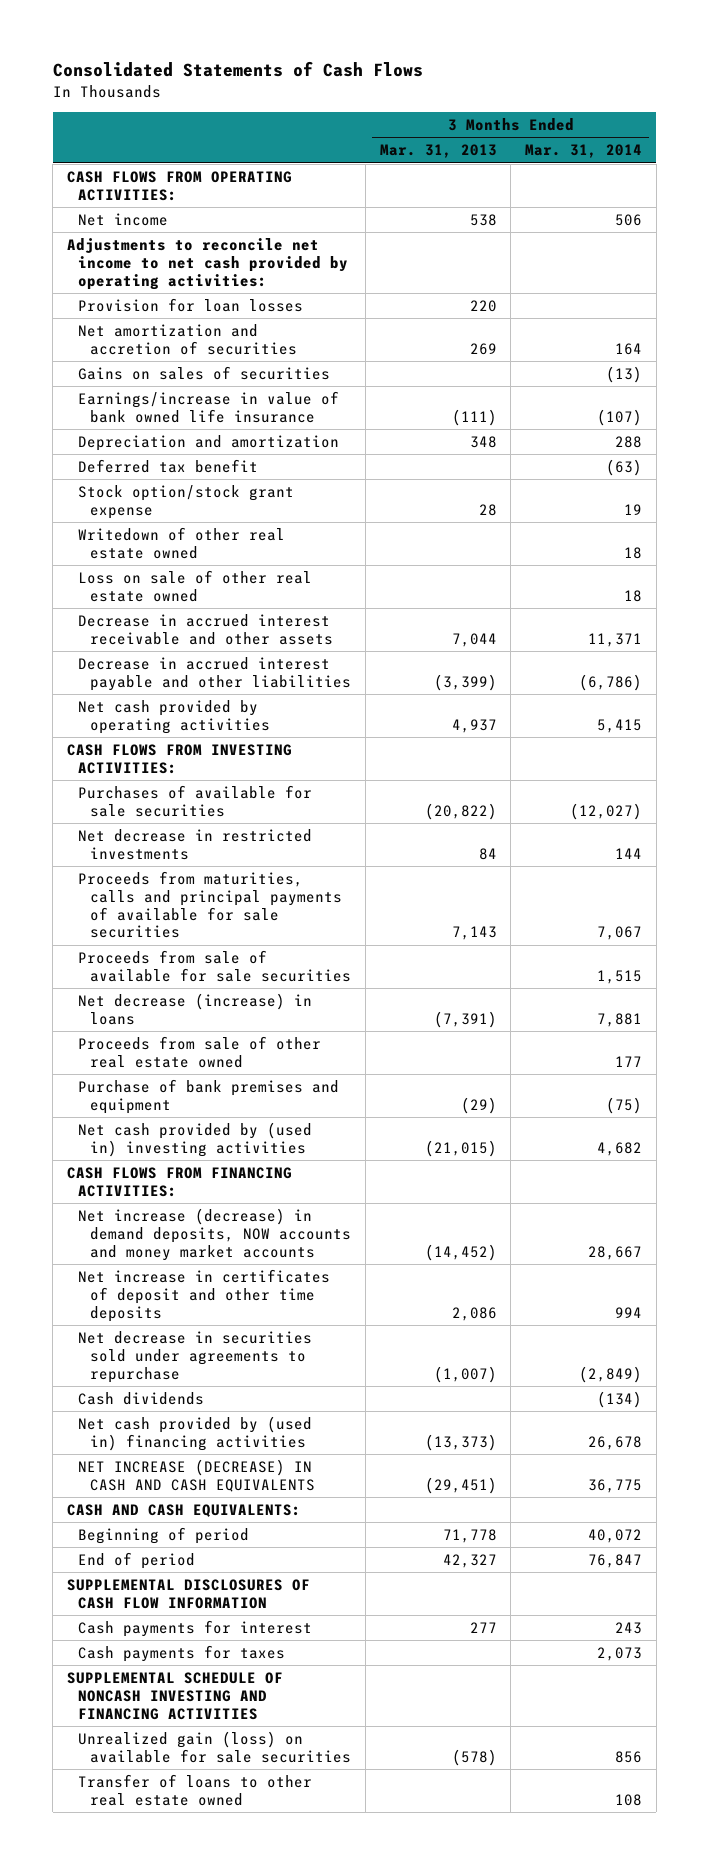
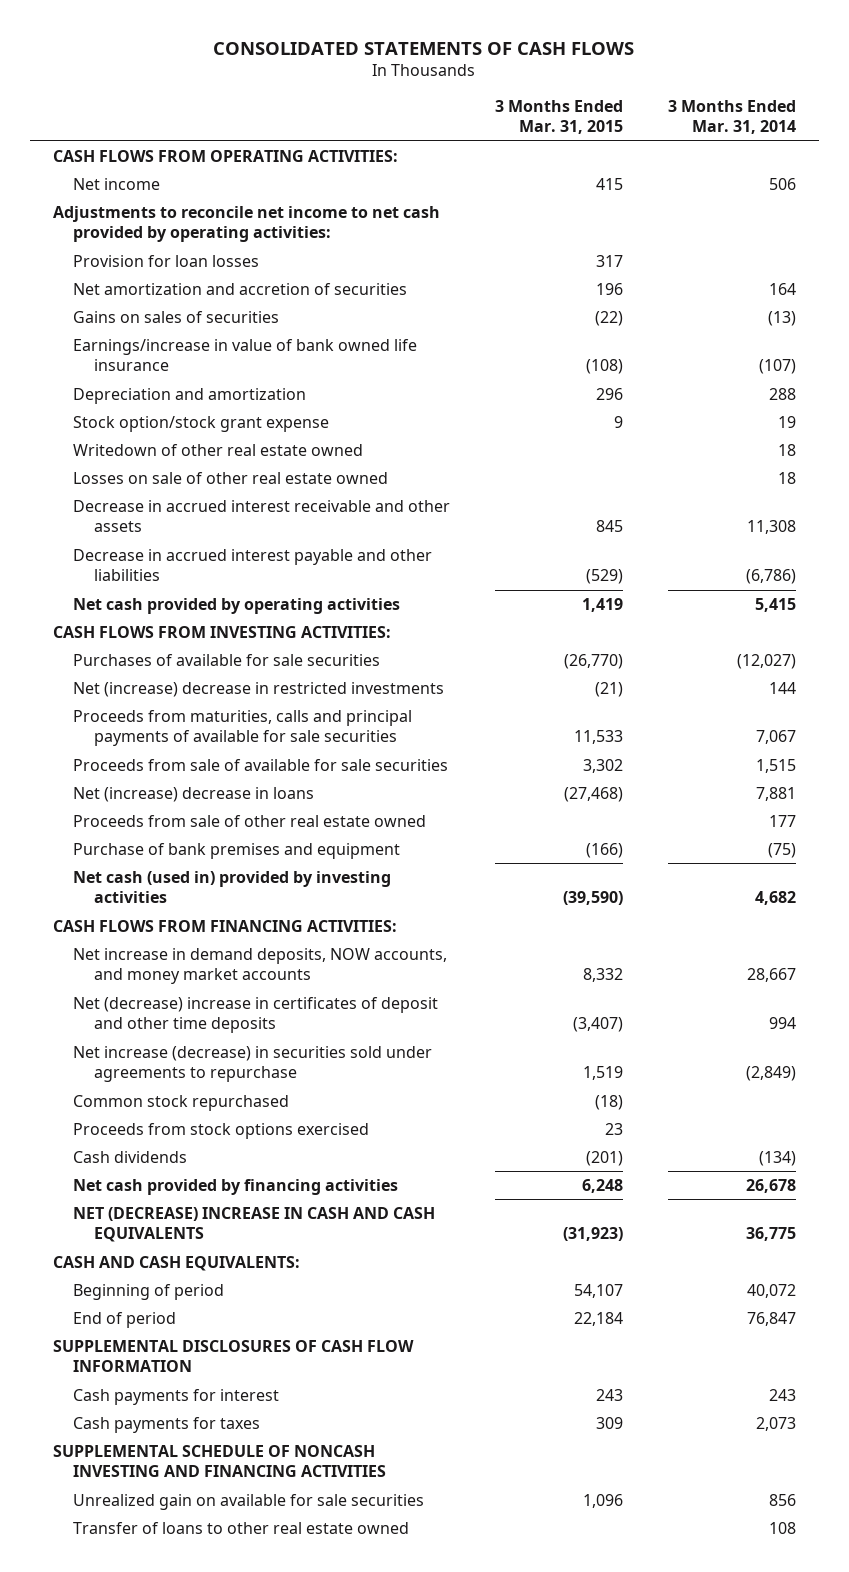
[52,61,423,78] Consolidated Statements of Cash Flows -> [213,41,635,55] CONSOLIDATED STATEMENTS OF CASH FLOWS
[379,144,497,159] Mar. 31, 2013 -> none
none -> [495,100,624,135] 3 Months Ended Mar. 31, 2015
[78,459,259,474] Deferred tax benefit -> none
[78,570,313,602] Loss on sale of other real estate owned -> [73,471,389,484] Losses on sale of other real estate owned
[587,632,642,647] 11,371 -> [747,520,797,535] 11,308
[78,829,313,860] Net decrease in restricted investments -> [73,681,445,697] Net (increase) decrease in restricted investments
[78,993,313,1025] Net decrease (increase) in loans -> [73,786,315,802] Net (increase) decrease in loans
[78,1122,313,1157] Net cash provided by (used in) investing activities -> [73,870,392,904] Net cash (used in) provided by investing activities
[78,1208,352,1261] Net increase (decrease) in demand deposits, NOW accounts and money market accounts -> [73,947,448,985] Net increase in demand deposits, NOW accounts, and money market accounts
[78,1269,331,1322] Net increase in certificates of deposit and other time deposits -> [73,996,439,1034] Net (decrease) increase in certificates of deposit and other time deposits
[78,1331,313,1383] Net decrease in securities sold under agreements to repurchase -> [73,1045,433,1083] Net increase (decrease) in securities sold under agreements to repurchase
none -> [73,1094,290,1111] Common stock repurchased
none -> [73,1122,370,1139] Proceeds from stock options exercised
[78,1416,313,1451] Net cash provided by (used in) financing activities -> [73,1178,399,1195] Net cash provided by financing activities
[78,1459,316,1492] NET INCREASE (DECREASE) IN CASH AND CASH EQUIVALENTS -> [73,1206,436,1243] NET (DECREASE) INCREASE IN CASH AND CASH EQUIVALENTS
[78,1731,352,1763] Unrealized gain (loss) on available for sale securities -> [73,1493,425,1510] Unrealized gain on available for sale securities

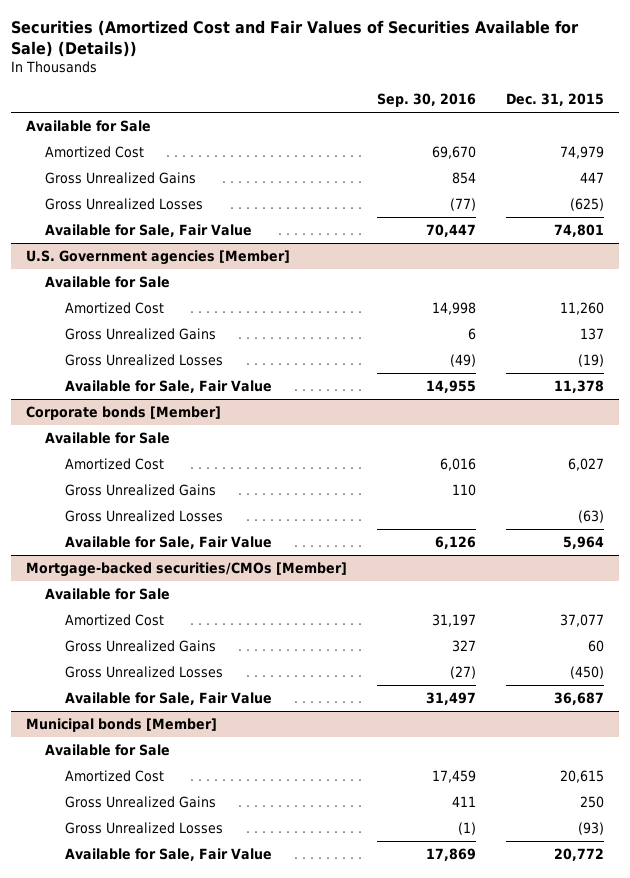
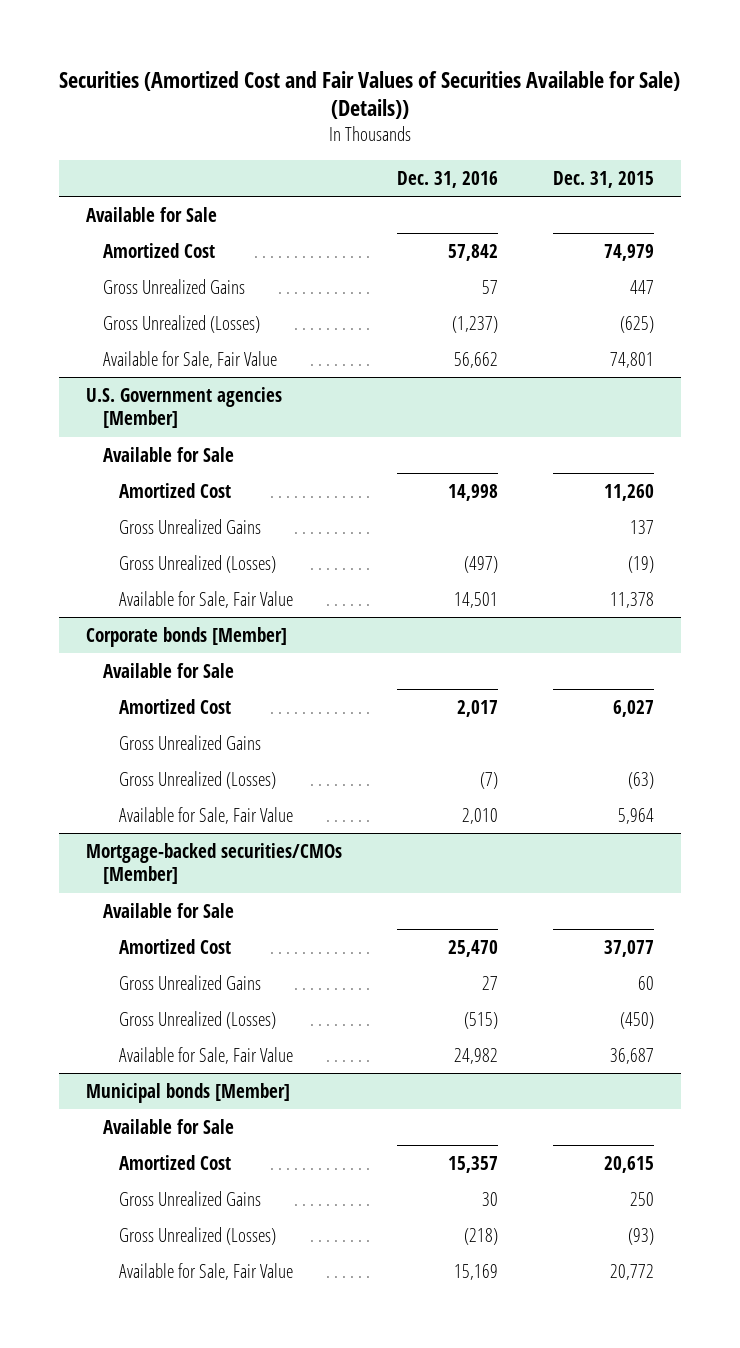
[377,93,477,108] Sep. 30, 2016 -> none
none -> [397,170,499,188] Dec. 31, 2016
[45,198,204,211] Gross Unrealized Losses -> [102,314,260,333] Gross Unrealized (Losses)
[64,354,223,367] Gross Unrealized Losses -> [119,554,277,573] Gross Unrealized (Losses)
[64,510,223,523] Gross Unrealized Losses -> [119,770,277,789] Gross Unrealized (Losses)
[64,666,223,679] Gross Unrealized Losses -> [119,1010,277,1029] Gross Unrealized (Losses)
[64,822,223,835] Gross Unrealized Losses -> [119,1226,277,1245] Gross Unrealized (Losses)

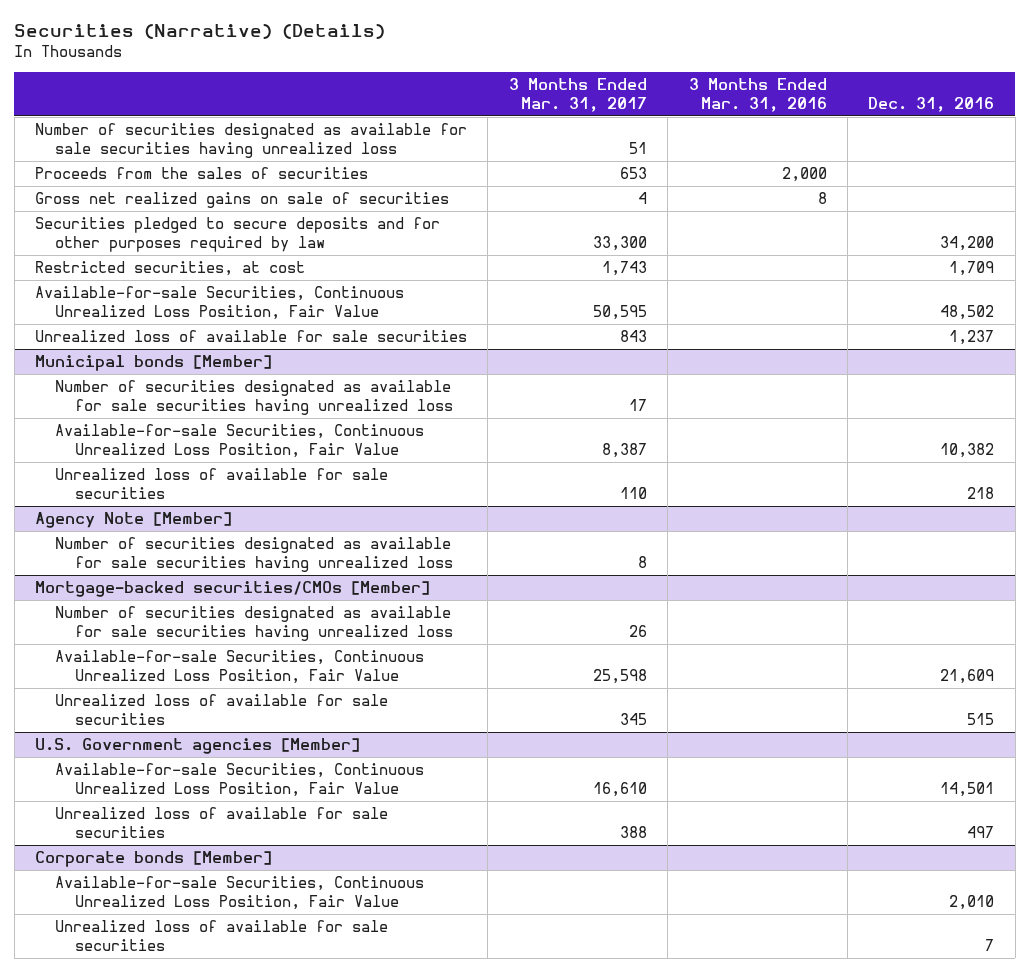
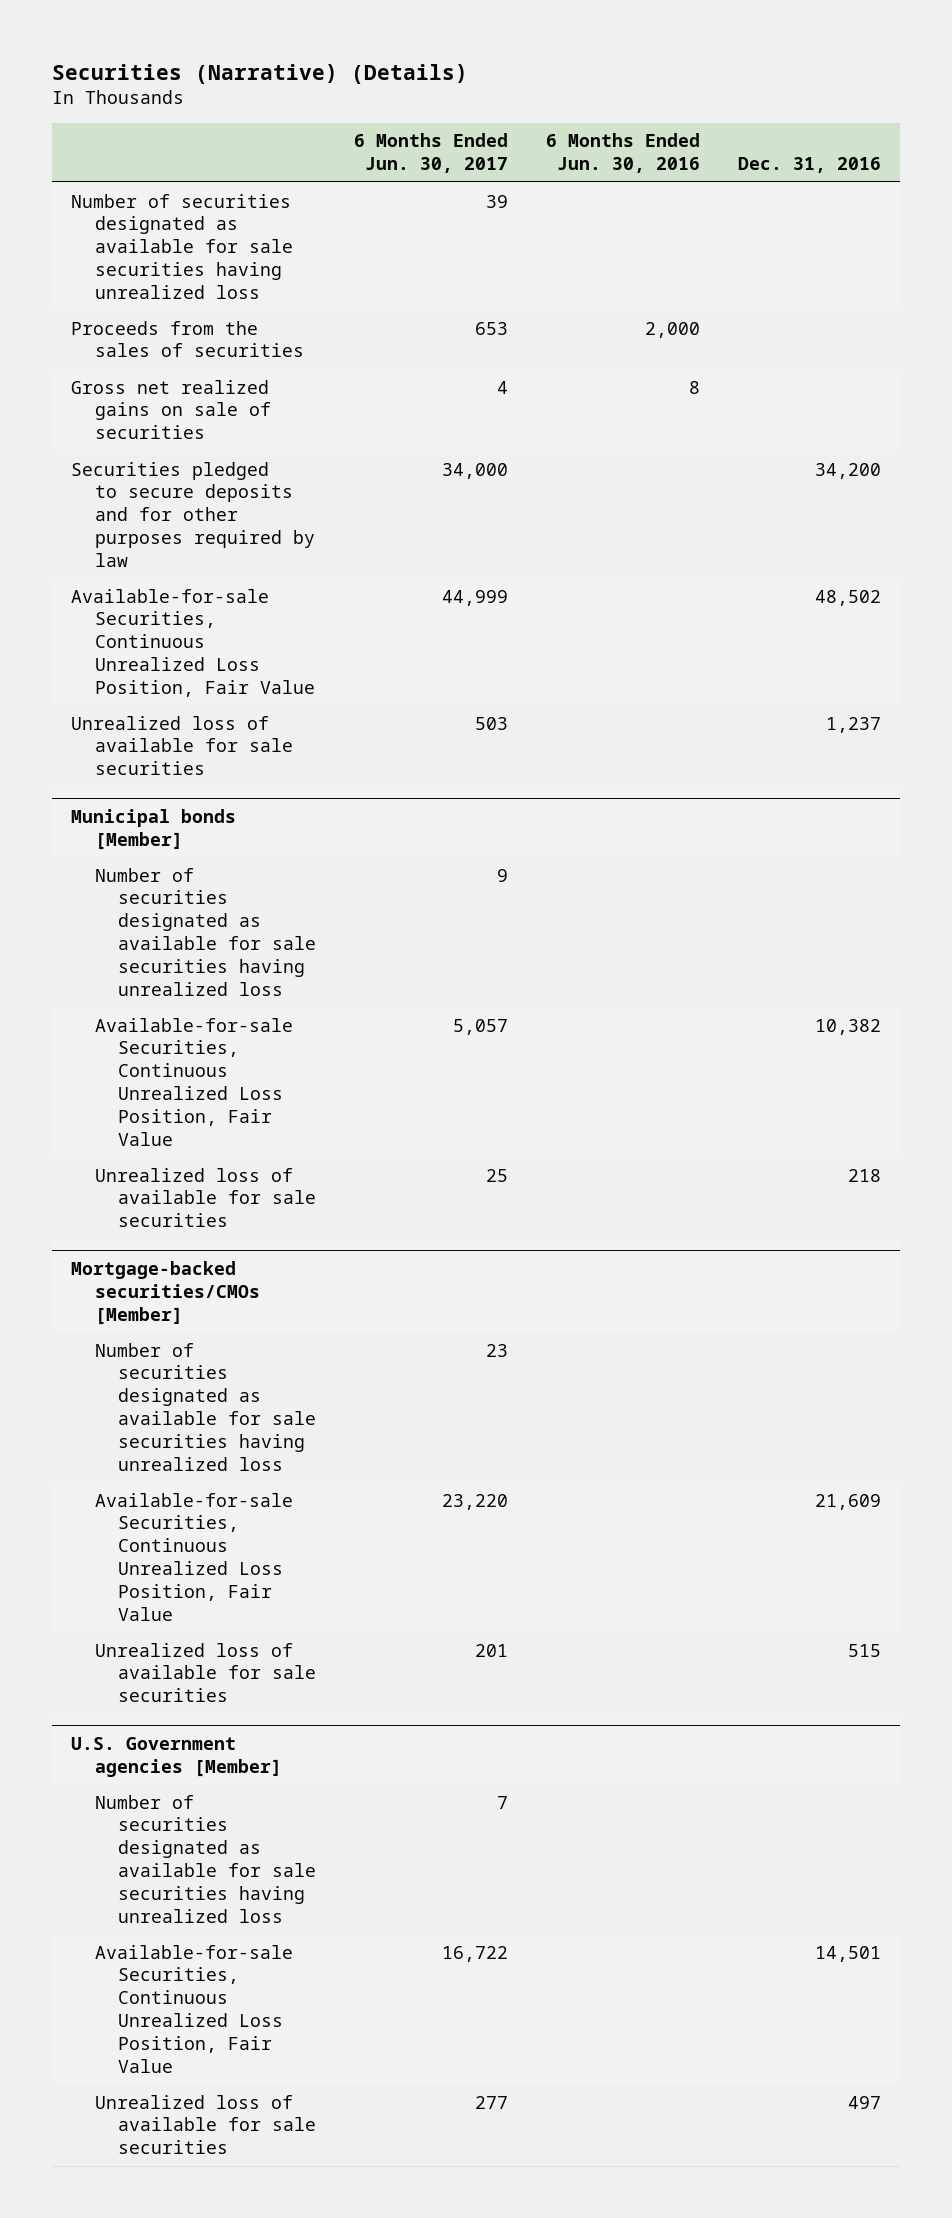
[508,77,647,112] 3 Months Ended Mar. 31, 2017 -> none
[688,77,827,112] 3 Months Ended Mar. 31, 2016 -> none
none -> [354,133,509,174] 6 Months Ended Jun. 30, 2017
none -> [546,133,701,174] 6 Months Ended Jun. 30, 2016
[34,261,305,277] Restricted securities, at cost -> none
[34,512,232,529] Agency Note [Member] -> none
[55,537,454,573] Number of securities designated as available for sale securities having unrealized loss -> none
none -> [94,1794,317,1923] Number of securities designated as available for sale securities having unrealized loss
[34,851,272,868] Corporate bonds [Member] -> none
[55,876,425,911] Available-for-sale Securities, Continuous Unrealized Loss Position, Fair Value -> none
[55,920,389,952] Unrealized loss of available for sale securities -> none

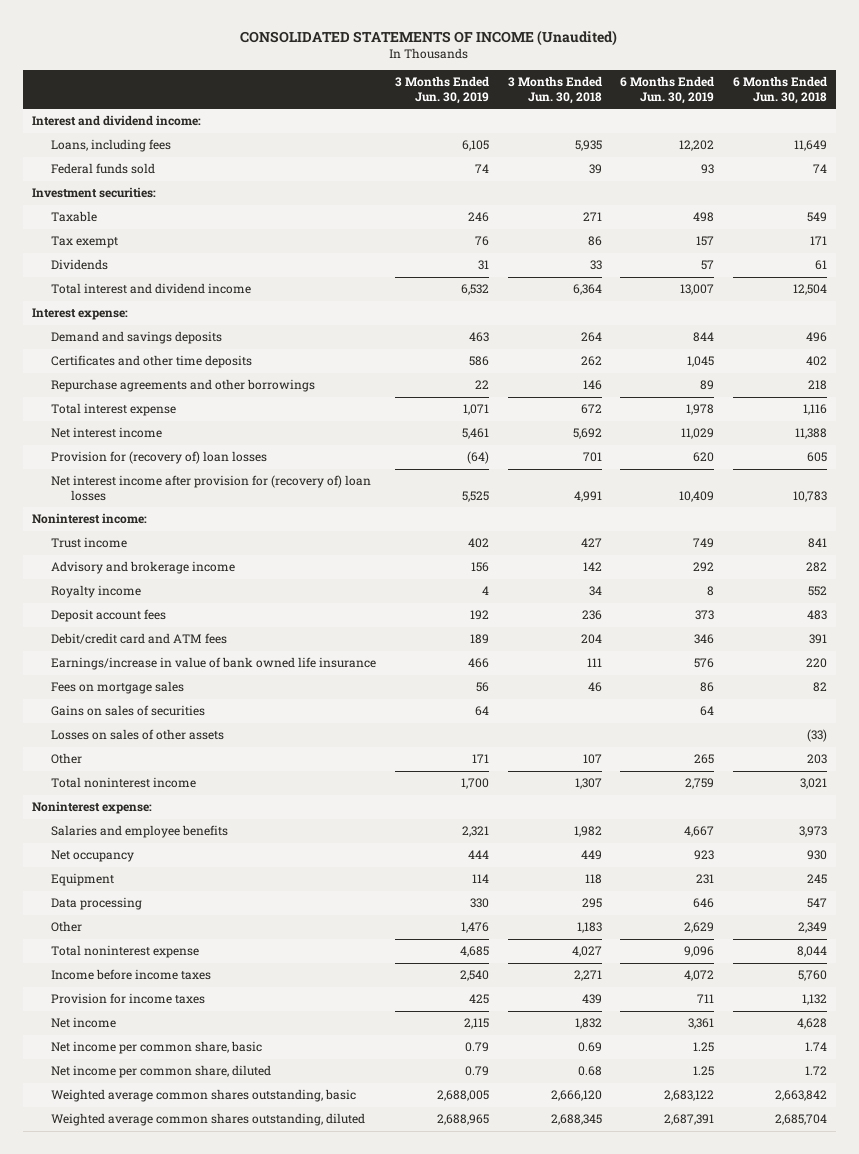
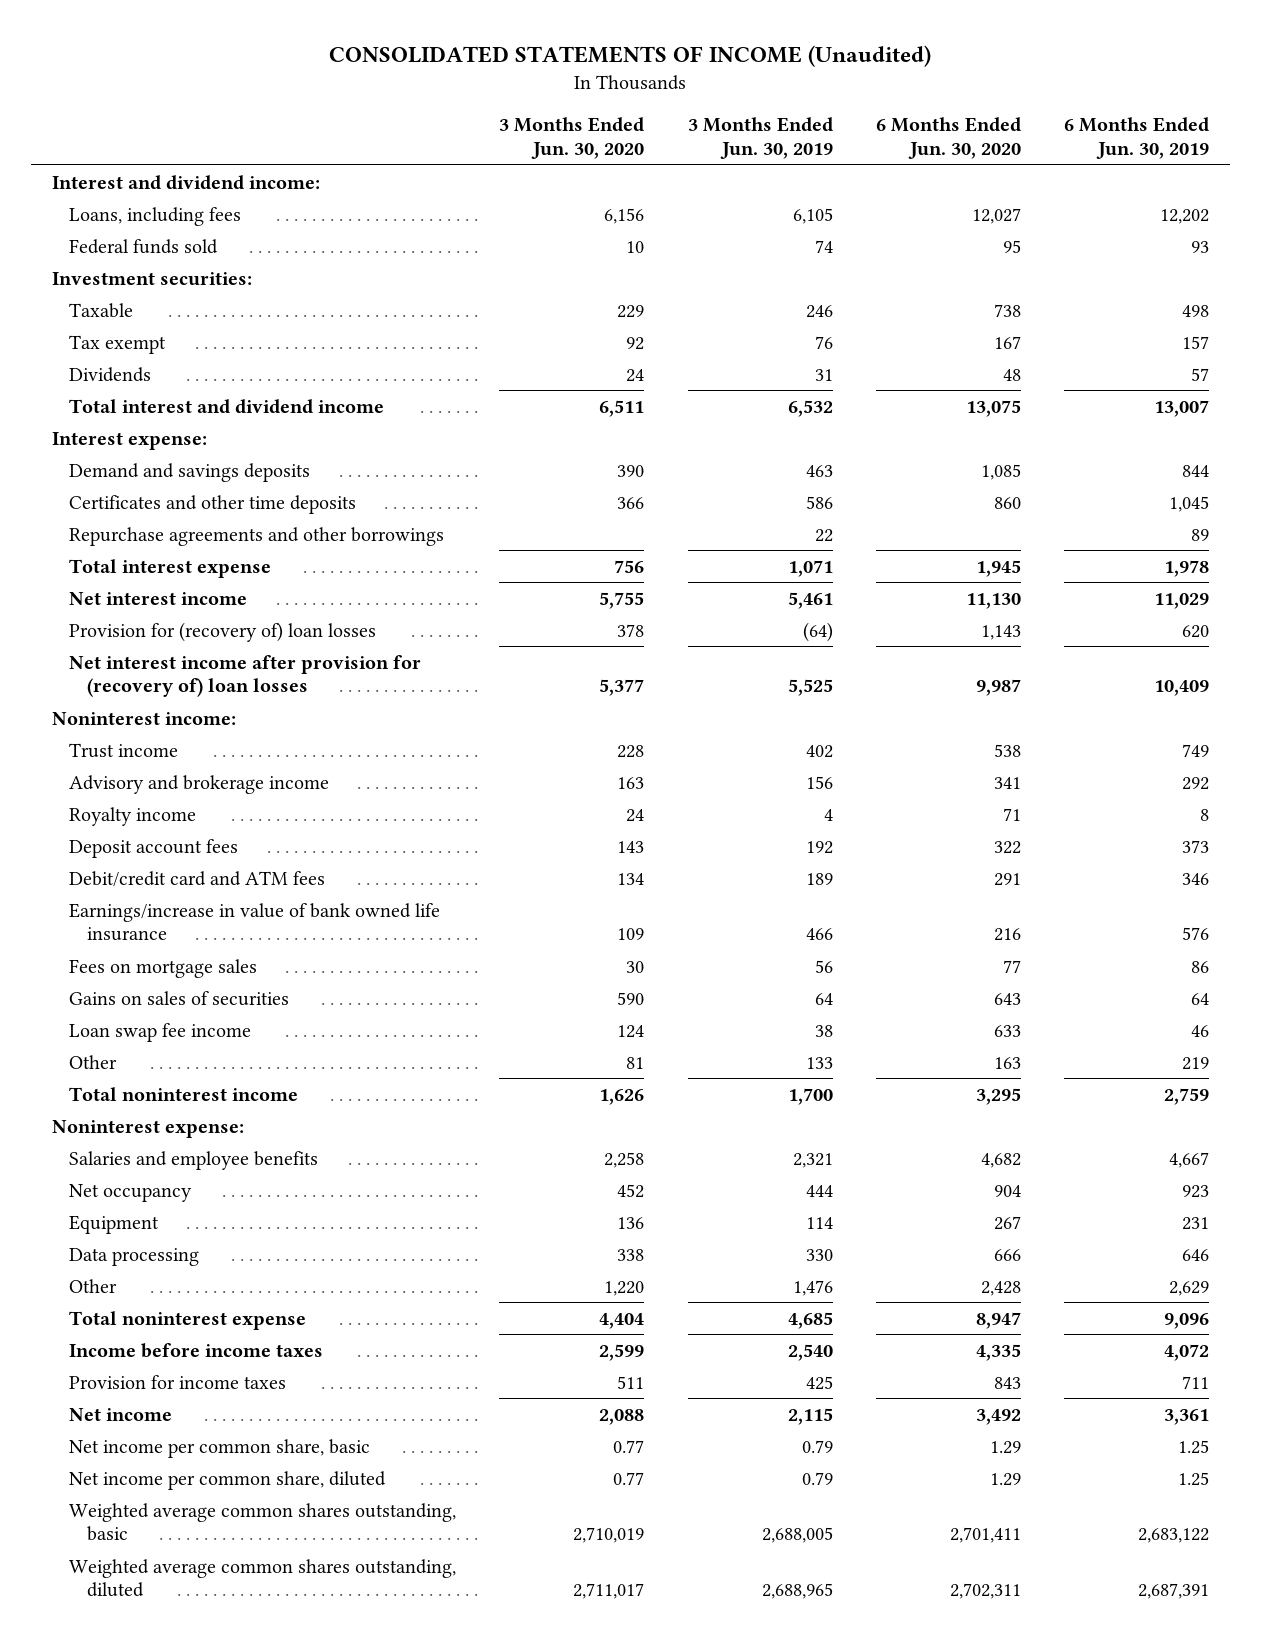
[507,76,602,104] 3 Months Ended Jun. 30, 2018 -> none
[732,76,827,104] 6 Months Ended Jun. 30, 2018 -> none
none -> [499,117,645,160] 3 Months Ended Jun. 30, 2020
none -> [875,117,1021,160] 6 Months Ended Jun. 30, 2020
[51,729,225,741] Losses on sales of other assets -> none
none -> [69,1022,252,1042] Loan swap fee income
[471,754,489,764] 171 -> [805,1056,833,1069] 133
[694,754,715,765] 265 -> [1181,1056,1209,1070] 219

